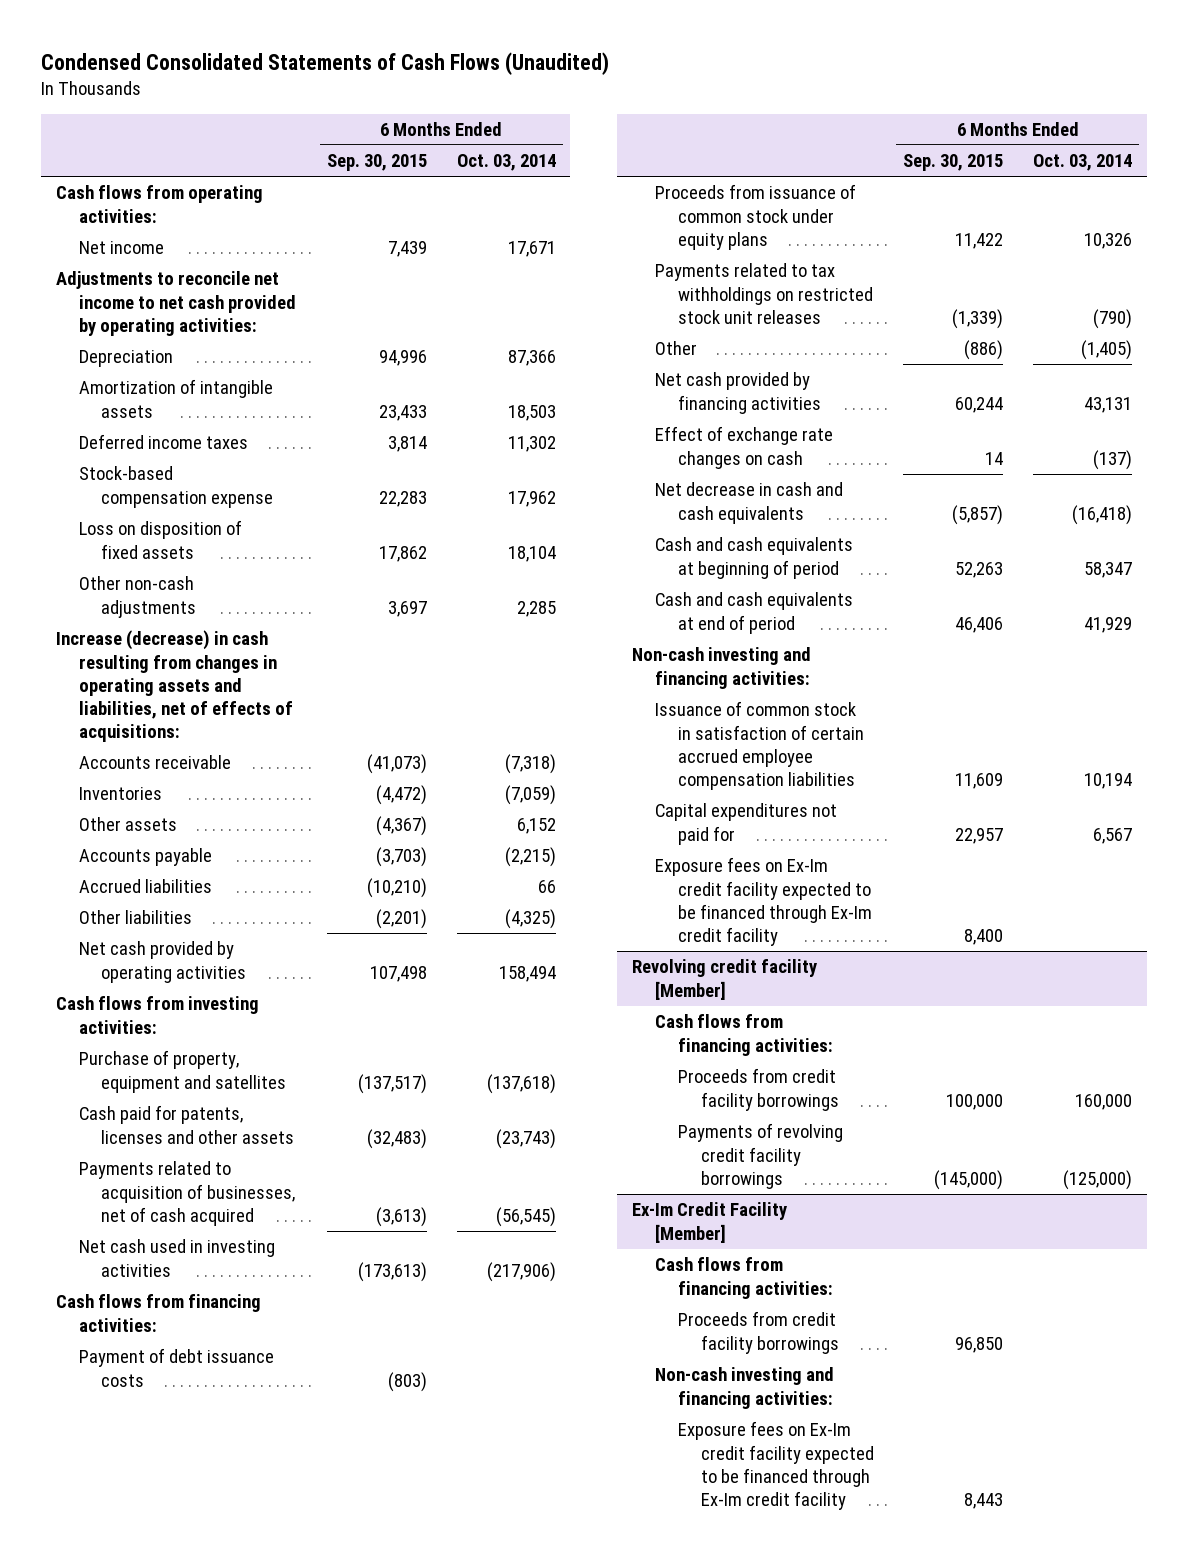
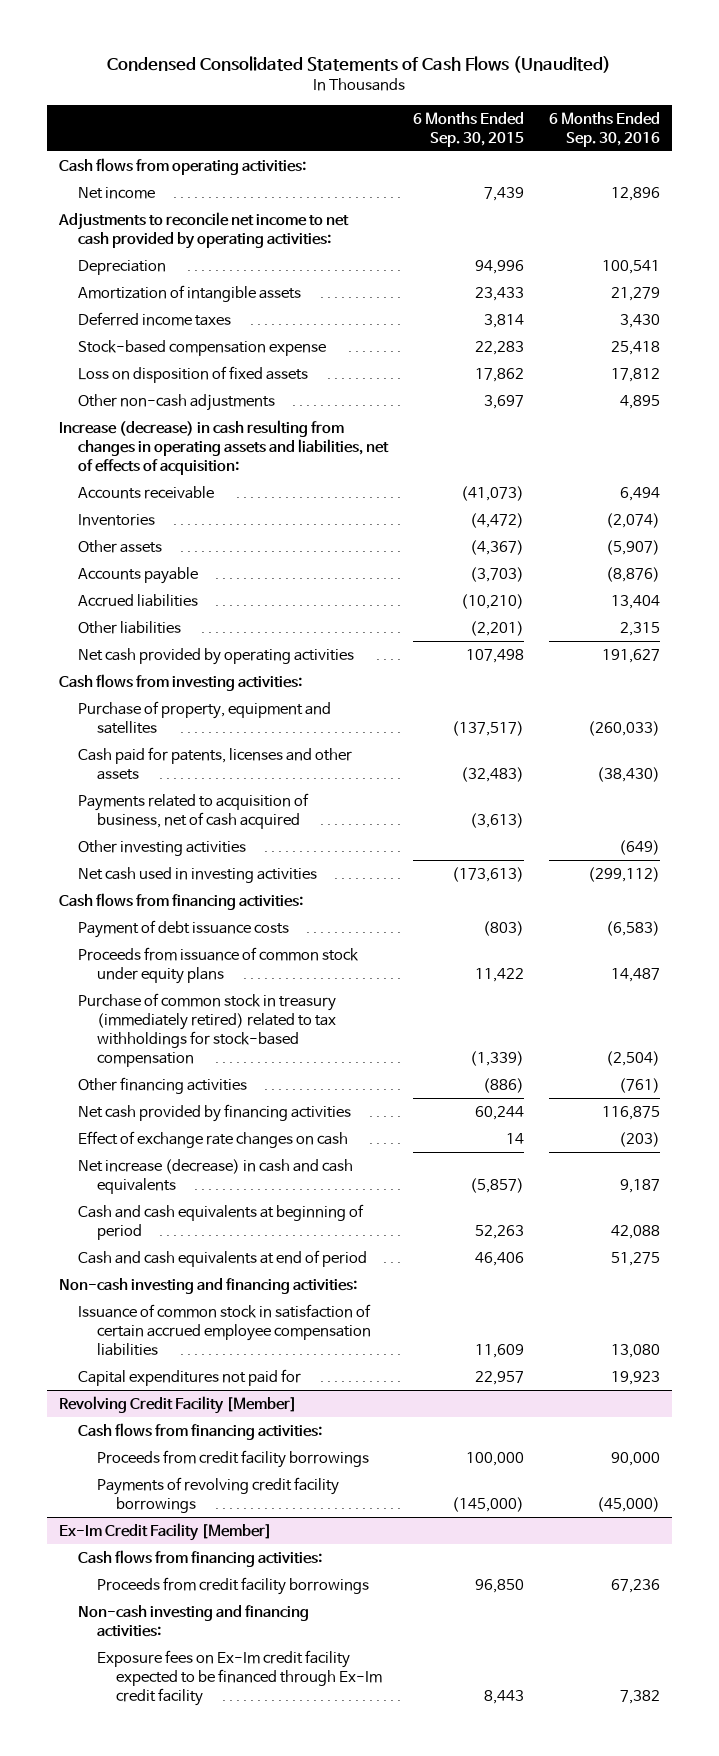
[456,154,556,172] Oct. 03, 2014 -> none
none -> [548,111,660,147] 6 Months Ended Sep. 30, 2016
[55,630,293,742] Increase (decrease) in cash resulting from changes in operating assets and liabilities, net of effects of acquisitions: -> [59,419,390,475] Increase (decrease) in cash resulting from changes in operating assets and liabilities, net of effects of acquisition:
[78,1161,296,1226] Payments related to acquisition of businesses, net of cash acquired -> [78,792,310,829] Payments related to acquisition of business, net of cash acquired
none -> [78,839,247,856] Other investing activities
[654,263,873,324] Payments related to tax withholdings on restricted stock unit releases -> [78,992,337,1068] Purchase of common stock in treasury (immediately retired) related to tax withholdings for stock-based compensation
[654,341,697,356] Other -> [78,1076,248,1094] Other financing activities
[654,482,843,524] Net decrease in cash and cash equivalents -> [78,1158,354,1194] Net increase (decrease) in cash and cash equivalents
[654,857,872,946] Exposure fees on Ex-Im credit facility expected to be financed through Ex-Im credit facility -> none
[631,959,817,1000] Revolving credit facility [Member] -> [59,1395,298,1414] Revolving Credit Facility [Member]

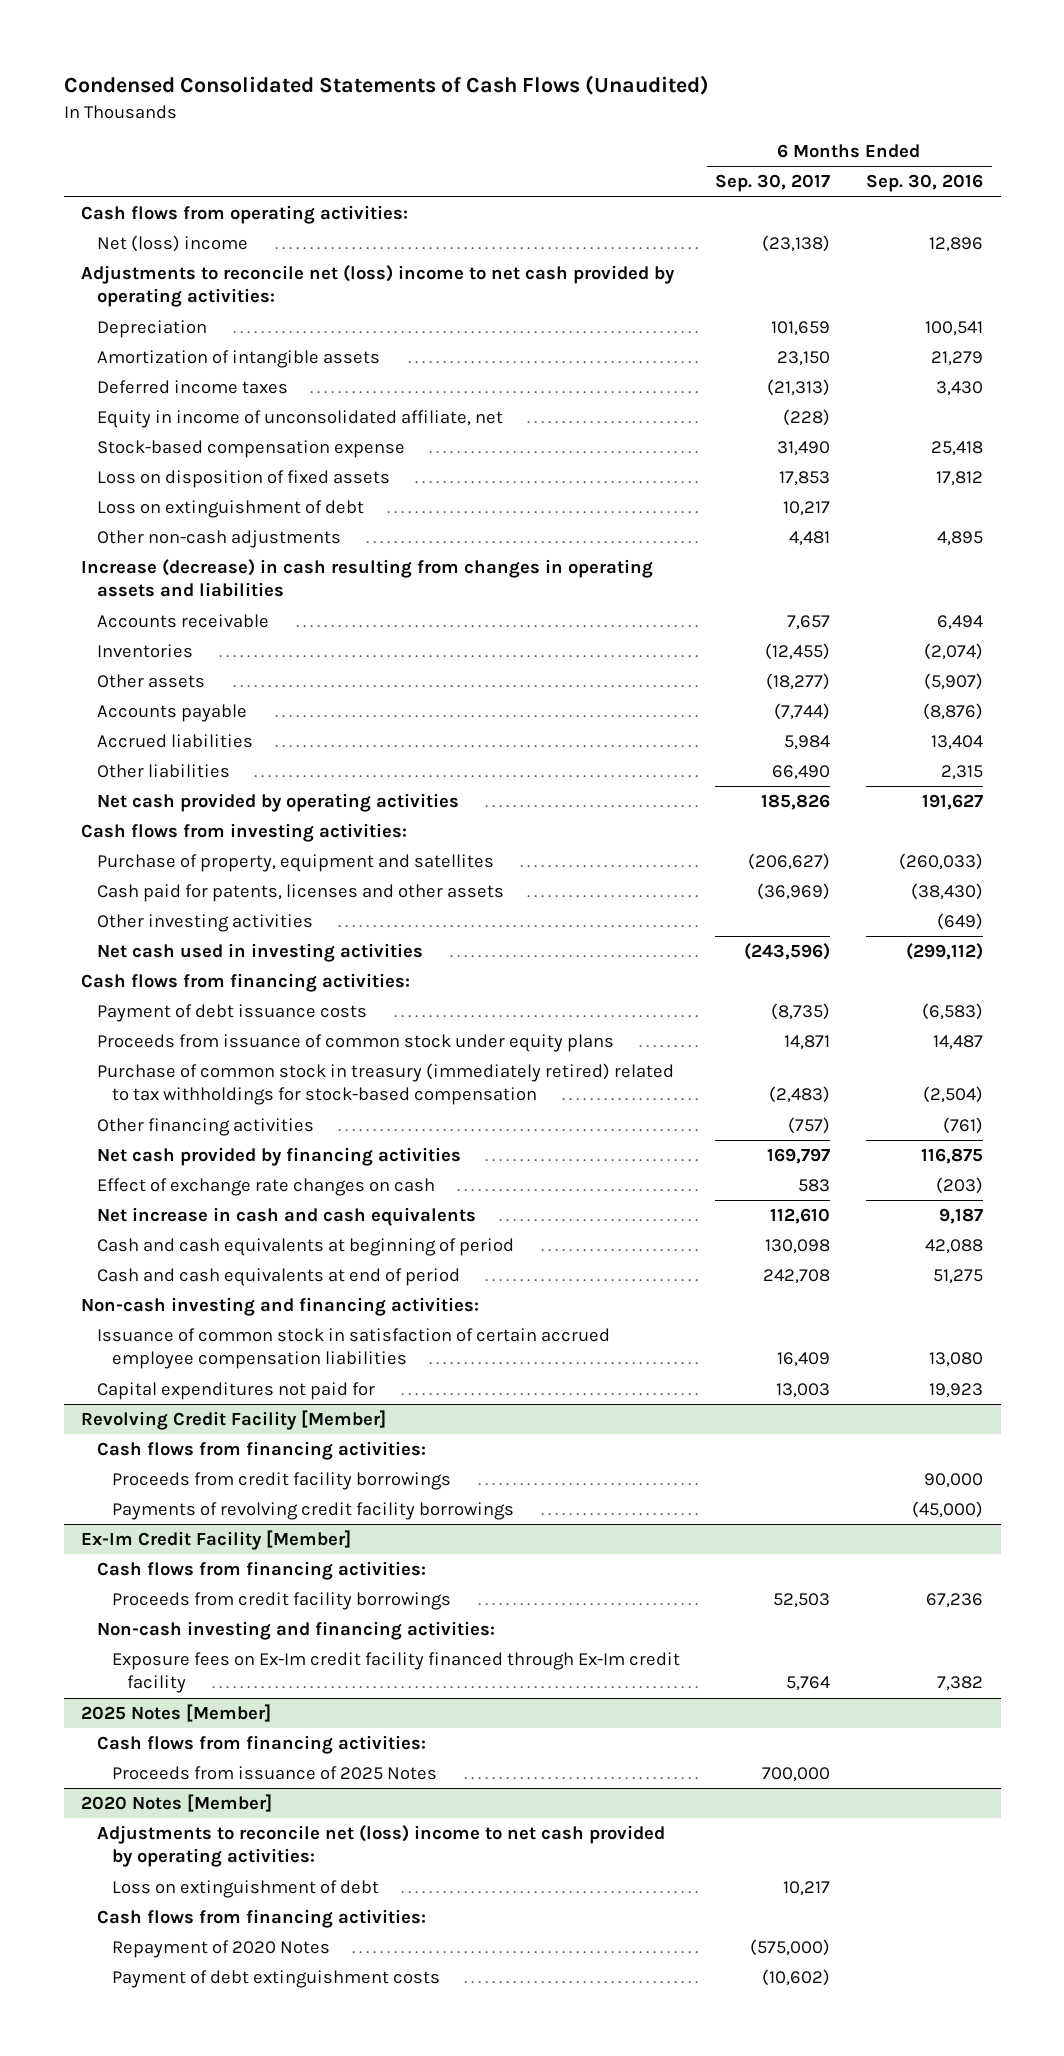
[413,111,525,147] 6 Months Ended Sep. 30, 2015 -> none
none -> [715,174,831,193] Sep. 30, 2017
[78,186,156,199] Net income -> [96,234,248,252] Net (loss) income
[58,211,350,249] Adjustments to reconcile net income to net cash provided by operating activities: -> [81,264,676,308] Adjustments to reconcile net (loss) income to net cash provided by operating activities:
none -> [96,409,503,428] Equity in income of unconsolidated affiliate, net
none -> [96,499,364,518] Loss on extinguishment of debt
[59,419,390,475] Increase (decrease) in cash resulting from changes in operating assets and liabilities, net of effects of acquisition: -> [81,558,654,598] Increase (decrease) in cash resulting from changes in operating assets and liabilities
[78,792,310,829] Payments related to acquisition of business, net of cash acquired -> none
[78,1158,354,1194] Net increase (decrease) in cash and cash equivalents -> [96,1206,476,1226] Net increase in cash and cash equivalents
[97,1649,383,1706] Exposure fees on Ex-Im credit facility expected to be financed through Ex-Im credit facility -> [111,1651,680,1694] Exposure fees on Ex-Im credit facility financed through Ex-Im credit facility
none -> [81,1703,272,1722] 2025 Notes [Member]
none -> [96,1734,426,1754] Cash flows from financing activities:
none -> [111,1765,437,1780] Proceeds from issuance of 2025 Notes
none -> [81,1793,273,1812] 2020 Notes [Member]
none -> [96,1824,665,1868] Adjustments to reconcile net (loss) income to net cash provided by operating activities:
none -> [111,1879,379,1898] Loss on extinguishment of debt
none -> [96,1908,426,1928] Cash flows from financing activities:
none -> [111,1939,330,1958] Repayment of 2020 Notes
none -> [111,1969,440,1988] Payment of debt extinguishment costs

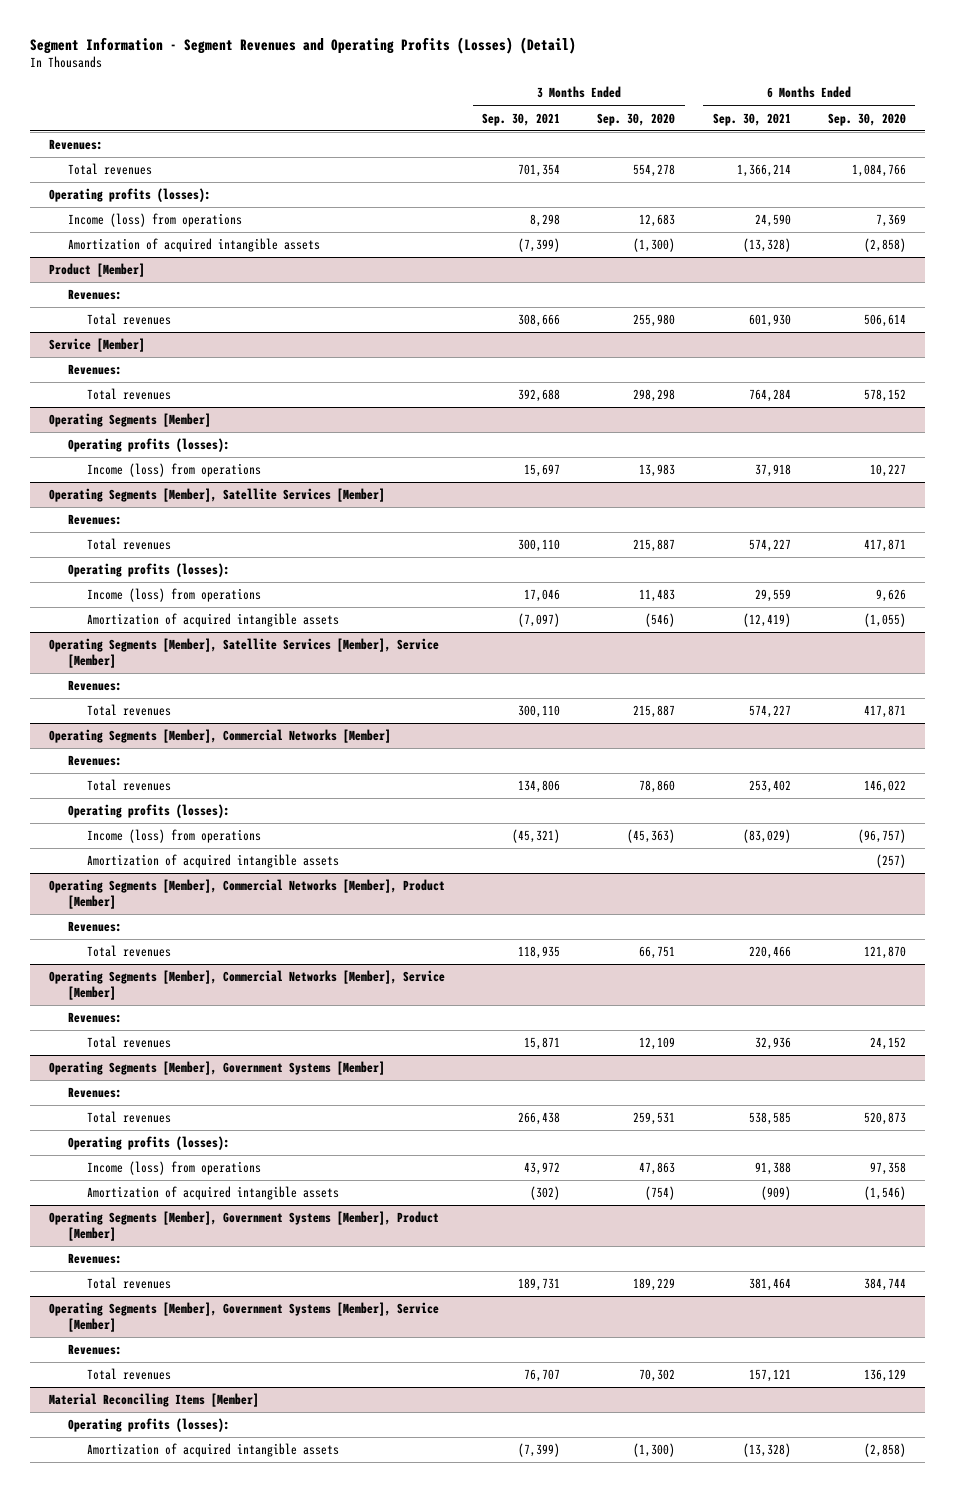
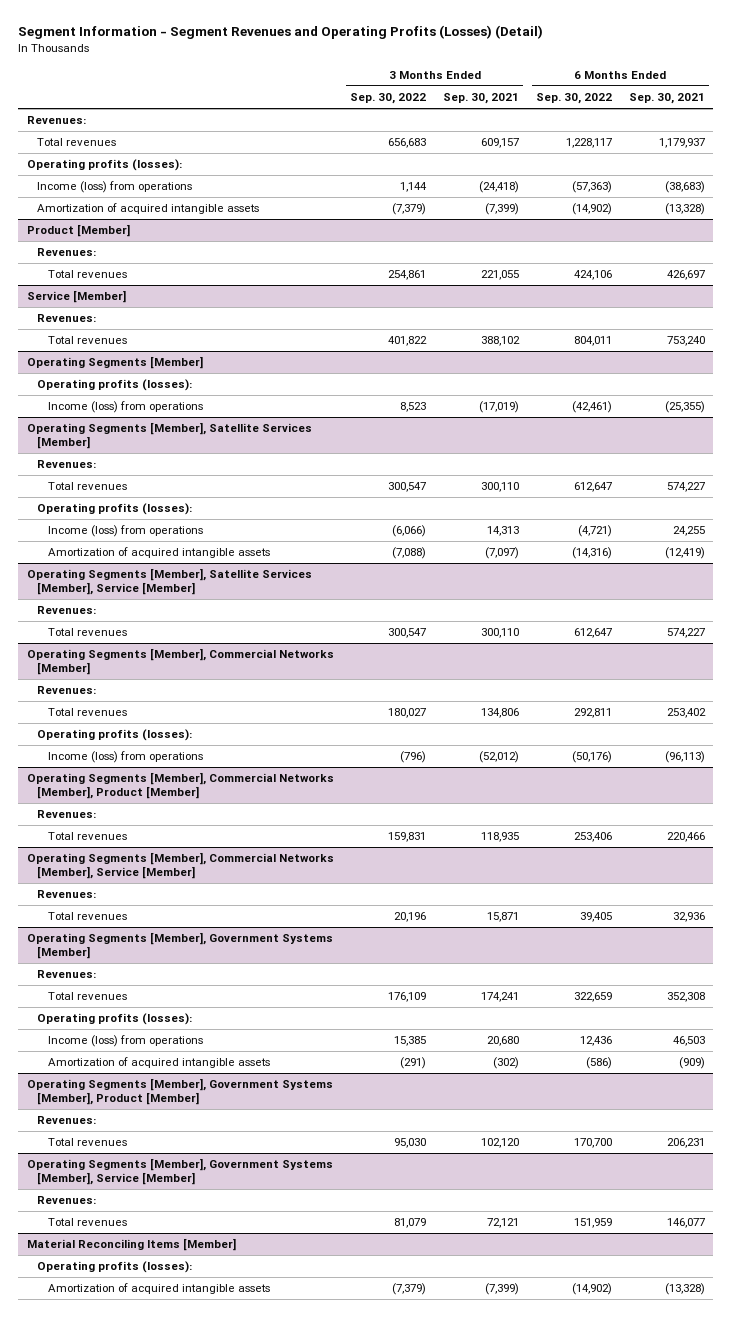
[597,112,676,126] Sep. 30, 2020 -> none
[827,112,906,126] Sep. 30, 2020 -> none
none -> [350,92,427,104] Sep. 30, 2022
none -> [535,92,612,104] Sep. 30, 2022
[518,164,561,178] 701,354 -> [481,138,520,149] 609,157
[736,164,791,178] 1,366,214 -> [658,138,705,149] 1,179,937
[530,214,561,228] 8,298 -> [479,181,520,194] (24,418)
[754,214,791,228] 24,590 -> [664,181,705,194] (38,683)
[518,314,561,328] 308,666 -> [481,270,520,281] 221,055
[748,314,791,328] 601,930 -> [666,270,705,281] 426,697
[518,389,561,403] 392,688 -> [481,336,521,347] 388,102
[748,389,791,403] 764,284 -> [666,336,705,347] 753,240
[524,464,561,478] 15,697 -> [479,401,520,414] (17,019)
[754,464,791,478] 37,918 -> [664,401,705,414] (25,355)
[524,589,561,603] 17,046 -> [487,526,520,537] 14,313
[754,589,791,603] 29,559 -> [672,526,705,537] 24,255
[86,854,339,869] Amortization of acquired intangible assets -> none
[512,829,561,844] (45,321) -> [479,751,520,764] (52,012)
[742,829,791,844] (83,029) -> [664,751,705,764] (96,113)
[518,1112,561,1126] 266,438 -> [481,992,520,1003] 174,241
[748,1112,791,1126] 538,585 -> [666,992,705,1003] 352,308
[524,1162,561,1176] 43,972 -> [487,1036,520,1047] 20,680
[754,1162,791,1176] 91,388 -> [672,1036,705,1047] 46,503
[518,1278,561,1292] 189,731 -> [481,1138,520,1149] 102,120
[748,1278,791,1292] 381,464 -> [666,1138,705,1149] 206,231
[524,1369,561,1383] 76,707 -> [487,1218,520,1229] 72,121
[748,1369,791,1383] 157,121 -> [666,1218,705,1229] 146,077

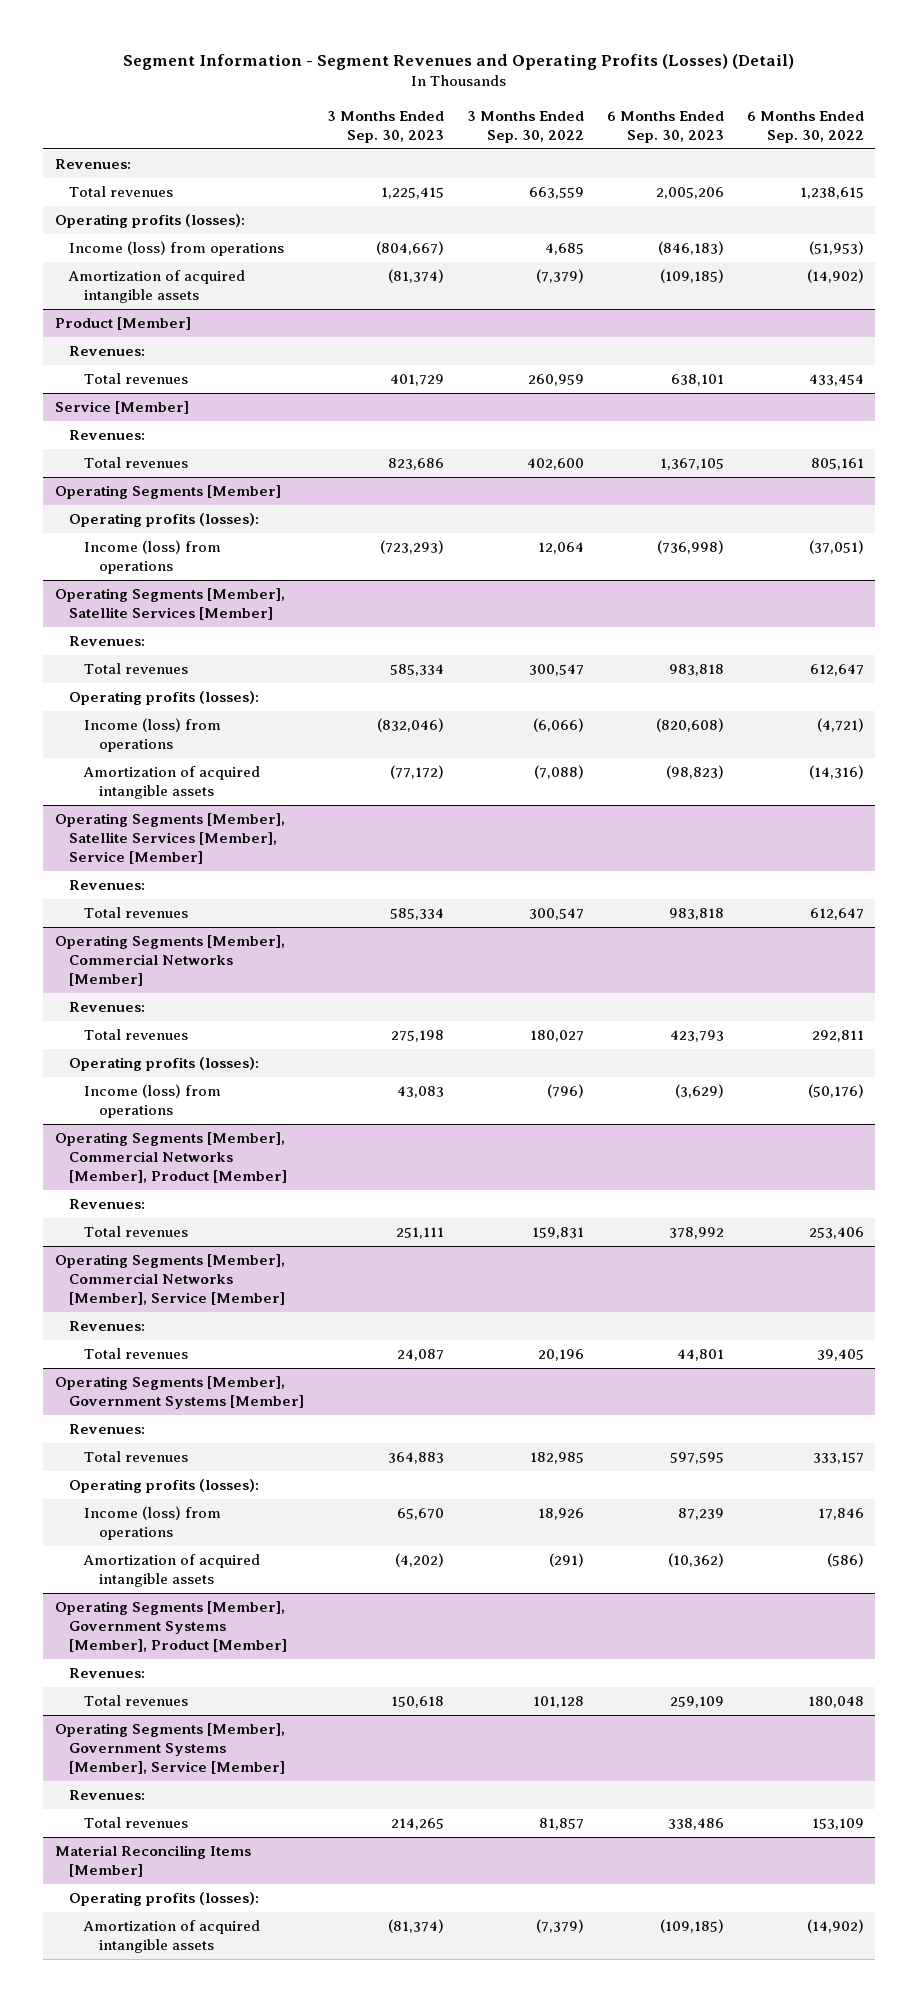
[443,92,520,104] Sep. 30, 2021 -> none
[628,92,705,104] Sep. 30, 2021 -> none
none -> [327,110,445,143] 3 Months Ended Sep. 30, 2023
none -> [607,110,725,143] 6 Months Ended Sep. 30, 2023
[388,138,427,149] 656,683 -> [529,187,585,200] 663,559
[565,138,612,149] 1,228,117 -> [799,187,864,200] 1,238,615
[400,182,428,193] 1,144 -> [545,243,585,256] 4,685
[571,181,612,194] (57,363) -> [808,241,864,256] (51,953)
[388,270,427,281] 254,861 -> [528,374,585,387] 260,959
[573,270,612,281] 424,106 -> [808,374,864,387] 433,454
[388,336,428,347] 401,822 -> [527,458,585,471] 402,600
[573,336,612,347] 804,011 -> [810,458,864,471] 805,161
[400,402,427,413] 8,523 -> [538,542,585,555] 12,064
[571,401,612,414] (42,461) -> [808,540,864,555] (37,051)
[388,992,427,1003] 176,109 -> [530,1452,585,1465] 182,985
[573,992,612,1003] 322,659 -> [812,1452,864,1465] 333,157
[394,1036,427,1047] 15,385 -> [538,1508,585,1521] 18,926
[579,1036,612,1047] 12,436 -> [817,1508,864,1521] 17,846
[394,1138,427,1149] 95,030 -> [533,1696,585,1709] 101,128
[573,1138,612,1149] 170,700 -> [807,1696,864,1709] 180,048
[394,1218,427,1229] 81,079 -> [539,1818,585,1831] 81,857
[573,1218,612,1229] 151,959 -> [811,1818,864,1831] 153,109

